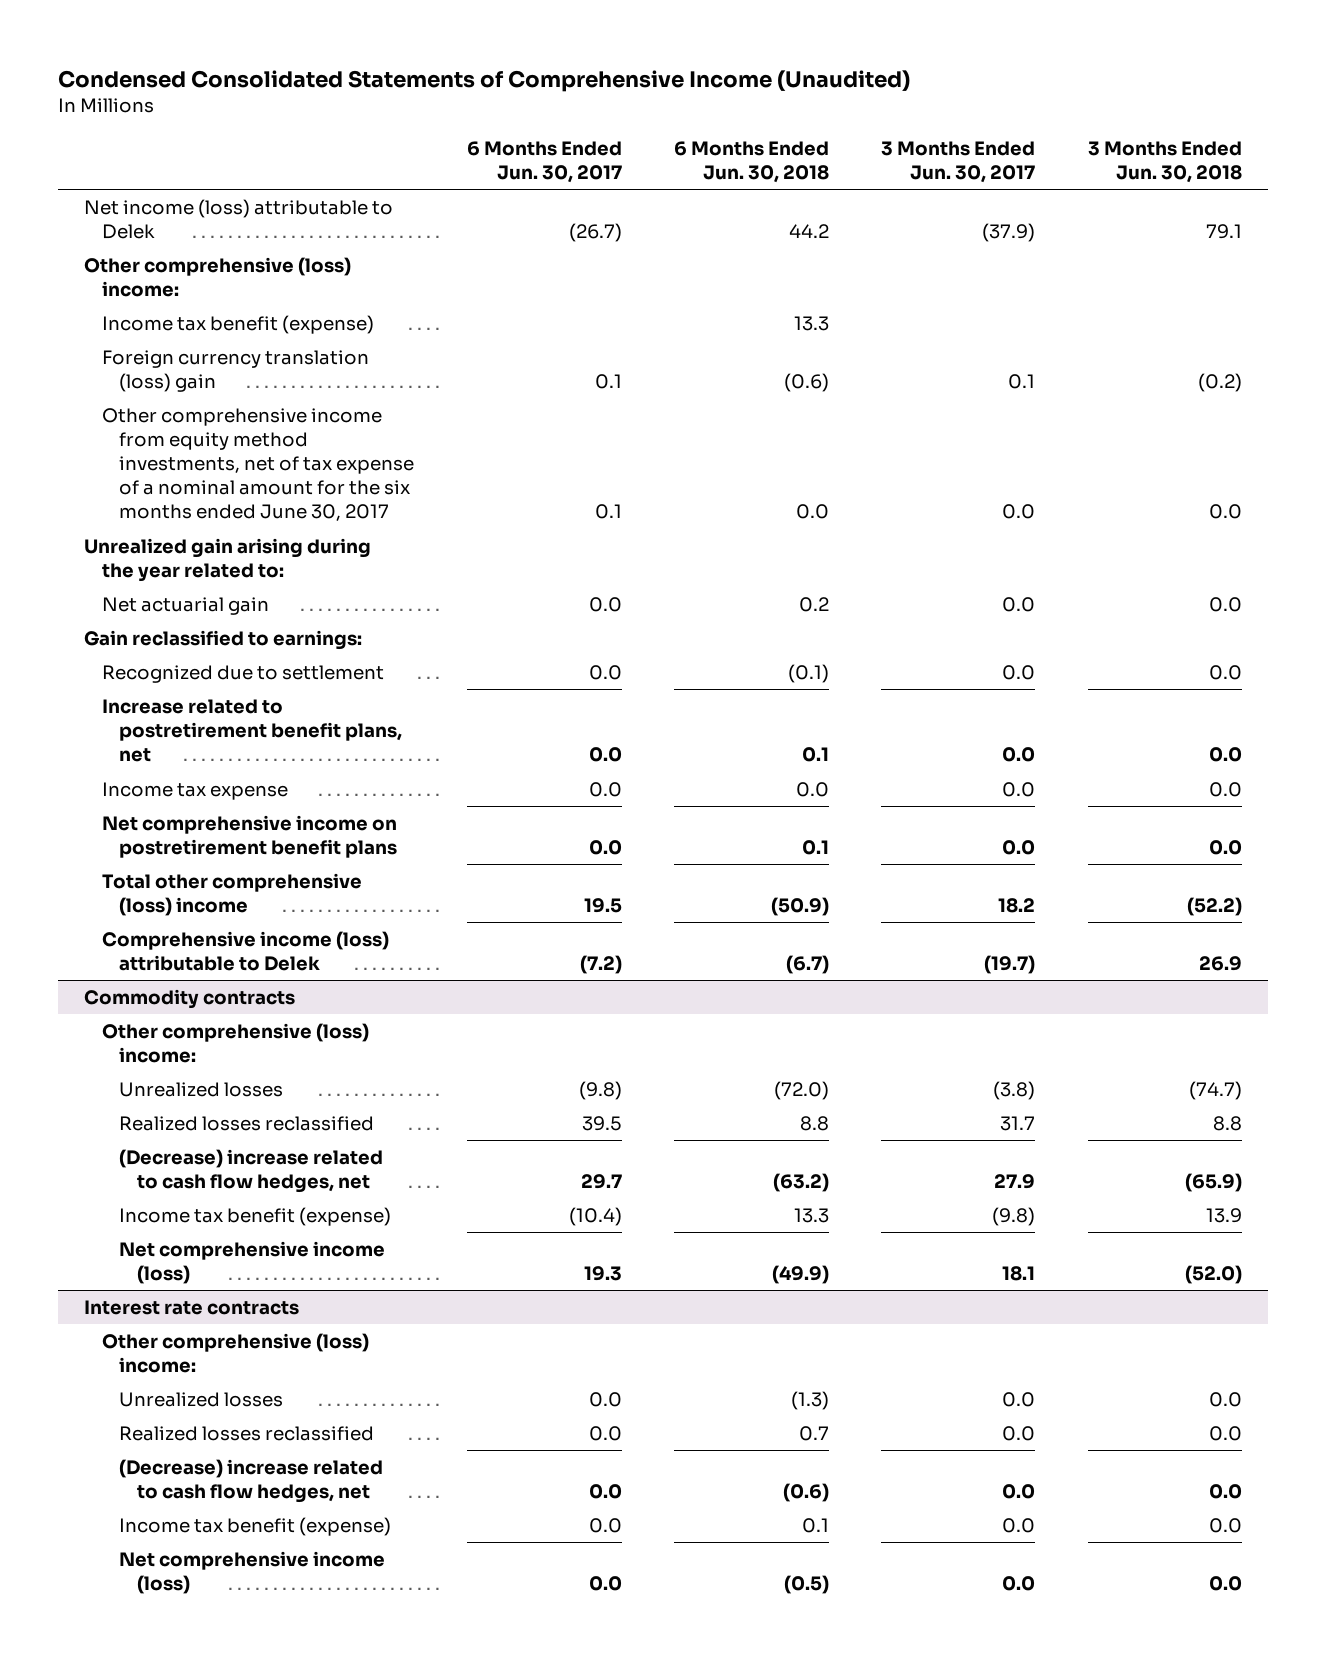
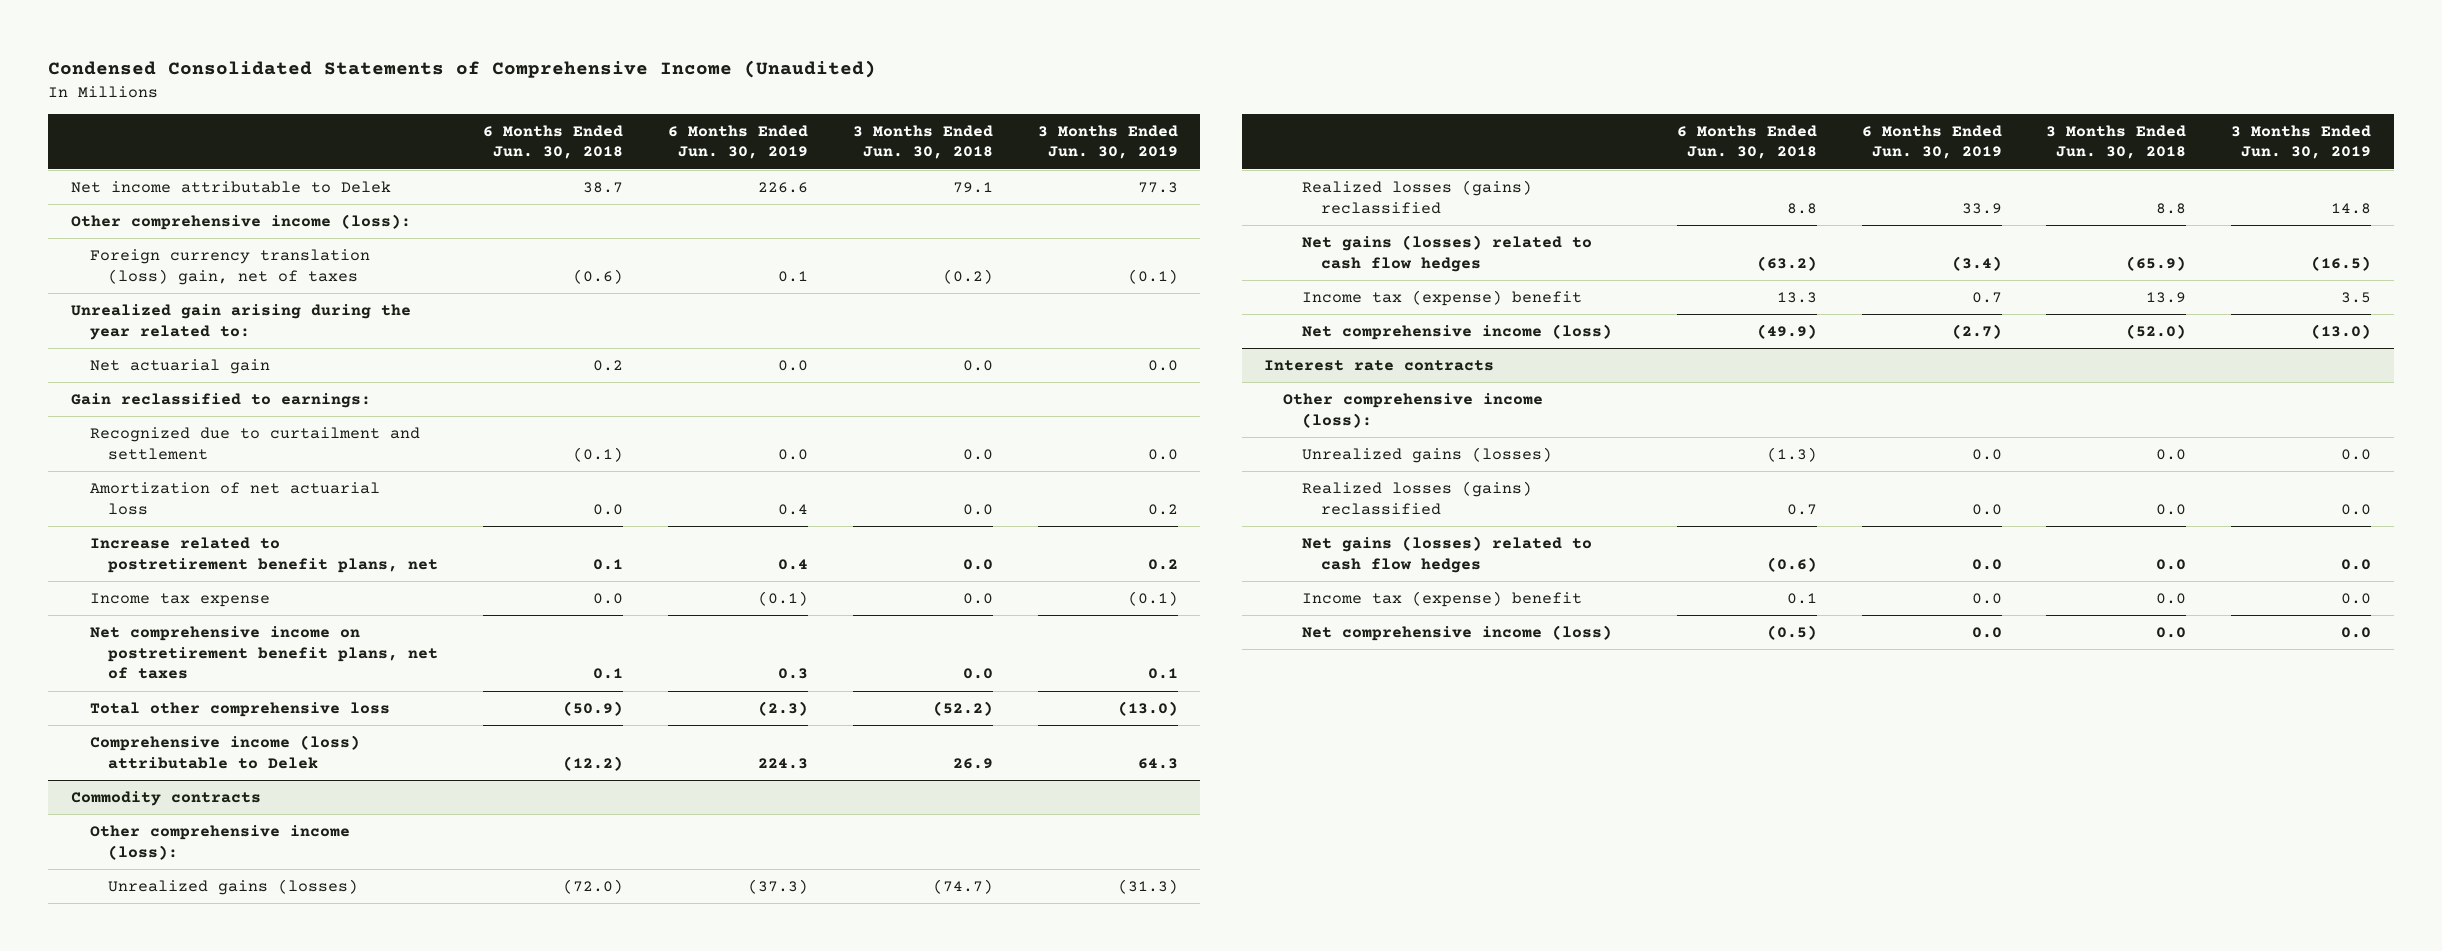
[466,140,622,183] 6 Months Ended Jun. 30, 2017 -> none
[881,140,1036,183] 3 Months Ended Jun. 30, 2017 -> none
none -> [668,124,809,160] 6 Months Ended Jun. 30, 2019
none -> [1037,124,1178,160] 3 Months Ended Jun. 30, 2019
[101,314,374,334] Income tax benefit (expense) -> none
[101,407,415,522] Other comprehensive income from equity method investments, net of tax expense of a nominal amount for the six months ended June 30, 2017 -> none
[84,198,394,240] Net income (loss) attributable to Delek -> [70,180,391,193] Net income attributable to Delek
[788,224,829,239] 44.2 -> [583,181,624,193] 38.7
[84,256,352,298] Other comprehensive (loss) income: -> [70,213,411,230] Other comprehensive income (loss):
[101,349,369,393] Foreign currency translation (loss) gain -> [89,248,370,285] Foreign currency translation (loss) gain, net of taxes
[101,664,384,683] Recognized due to settlement -> [89,426,420,460] Recognized due to curtailment and settlement
none -> [89,481,380,515] Amortization of net actuarial loss
[101,814,398,859] Net comprehensive income on postretirement benefit plans -> [89,625,439,680] Net comprehensive income on postretirement benefit plans, net of taxes
[101,872,362,917] Total other comprehensive (loss) income -> [89,701,390,717] Total other comprehensive loss
[785,955,829,975] (6.7) -> [563,755,624,771] (12.2)
[101,1022,369,1064] Other comprehensive (loss) income: -> [89,824,350,860] Other comprehensive income (loss):
[119,1081,284,1097] Unrealized losses -> [108,878,359,895] Unrealized gains (losses)
[119,1115,375,1131] Realized losses reclassified -> [1301,179,1532,214] Realized losses (gains) reclassified
[119,1148,384,1194] (Decrease) increase related to cash flow hedges, net -> [1301,234,1592,272] Net gains (losses) related to cash flow hedges
[119,1206,392,1226] Income tax benefit (expense) -> [1301,289,1582,306] Income tax (expense) benefit
[101,1332,369,1374] Other comprehensive (loss) income: -> [1283,392,1544,428] Other comprehensive income (loss):
[119,1391,284,1407] Unrealized losses -> [1301,446,1552,463] Unrealized gains (losses)
[119,1425,375,1441] Realized losses reclassified -> [1301,480,1532,515] Realized losses (gains) reclassified
[119,1458,384,1504] (Decrease) increase related to cash flow hedges, net -> [1301,535,1592,573] Net gains (losses) related to cash flow hedges
[119,1516,392,1536] Income tax benefit (expense) -> [1301,590,1582,607] Income tax (expense) benefit

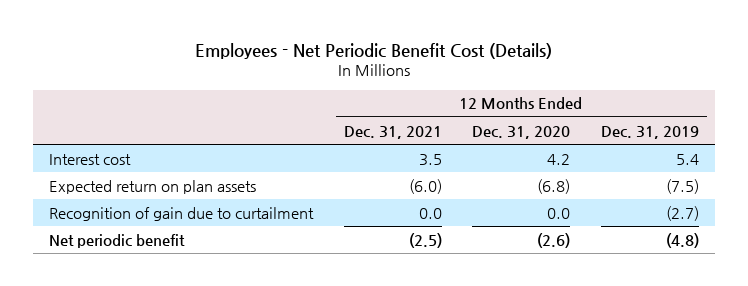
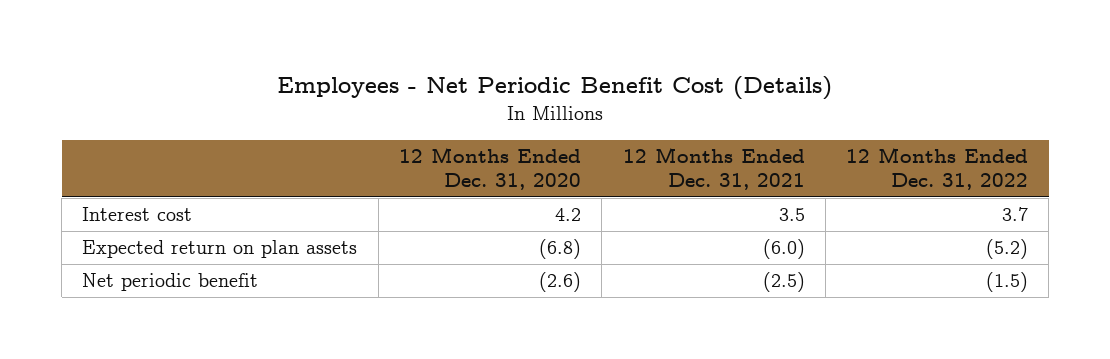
[601,125,700,139] Dec. 31, 2019 -> none
none -> [846,147,1029,191] 12 Months Ended Dec. 31, 2022
[48,206,314,221] Recognition of gain due to curtailment -> none

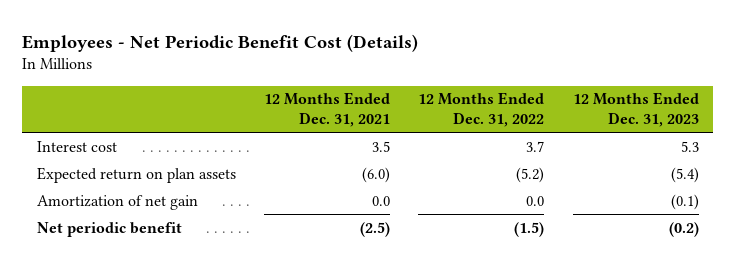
[398,147,581,191] 12 Months Ended Dec. 31, 2020 -> none
none -> [572,92,699,128] 12 Months Ended Dec. 31, 2023
none -> [36,194,198,210] Amortization of net gain

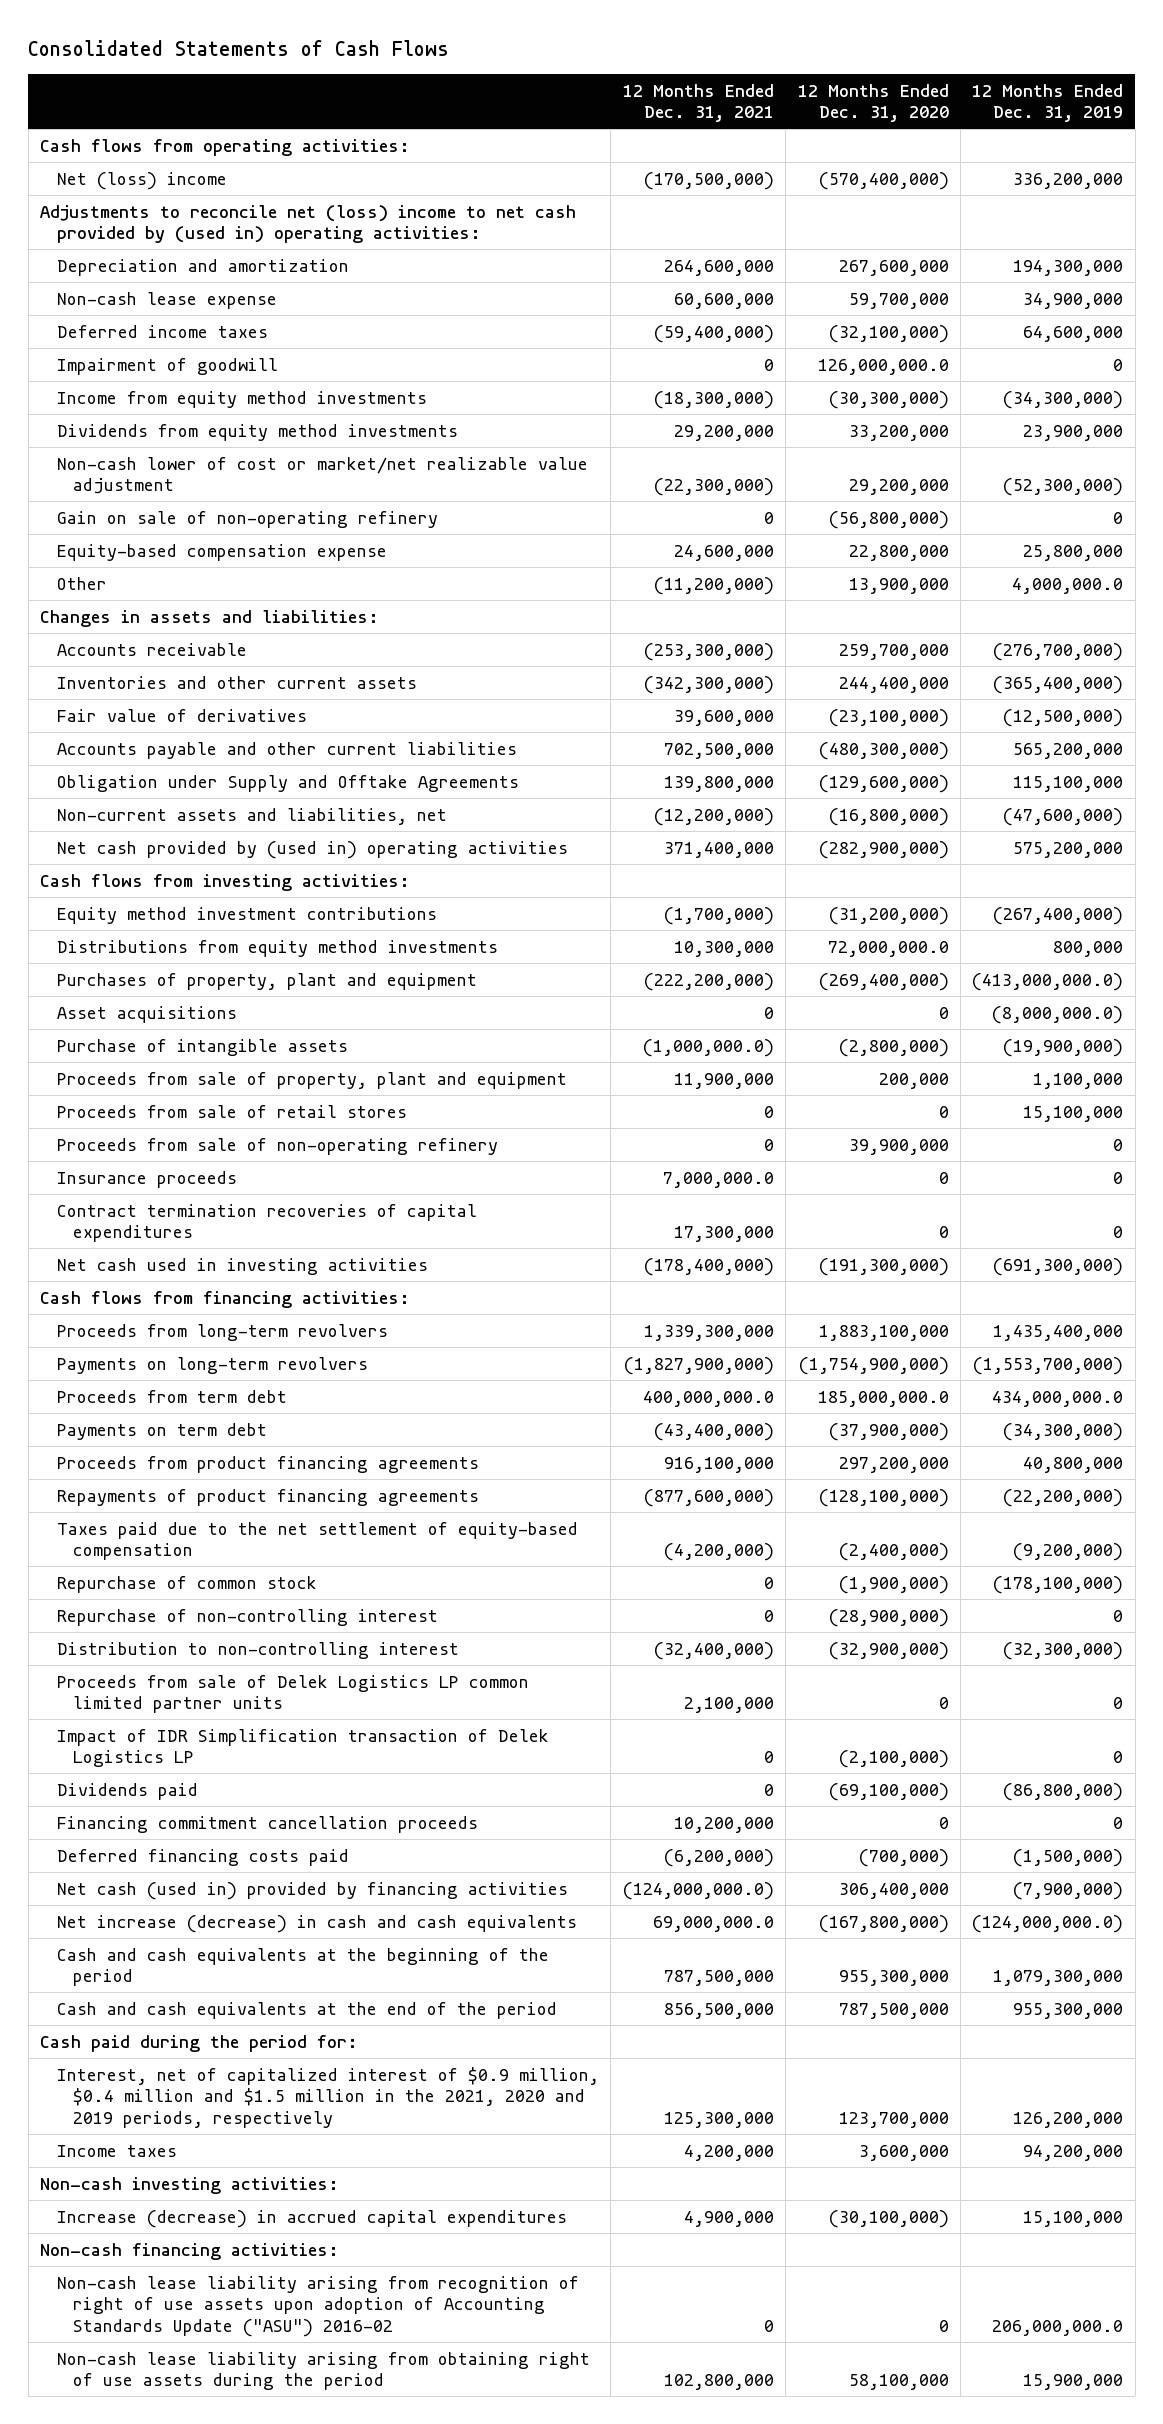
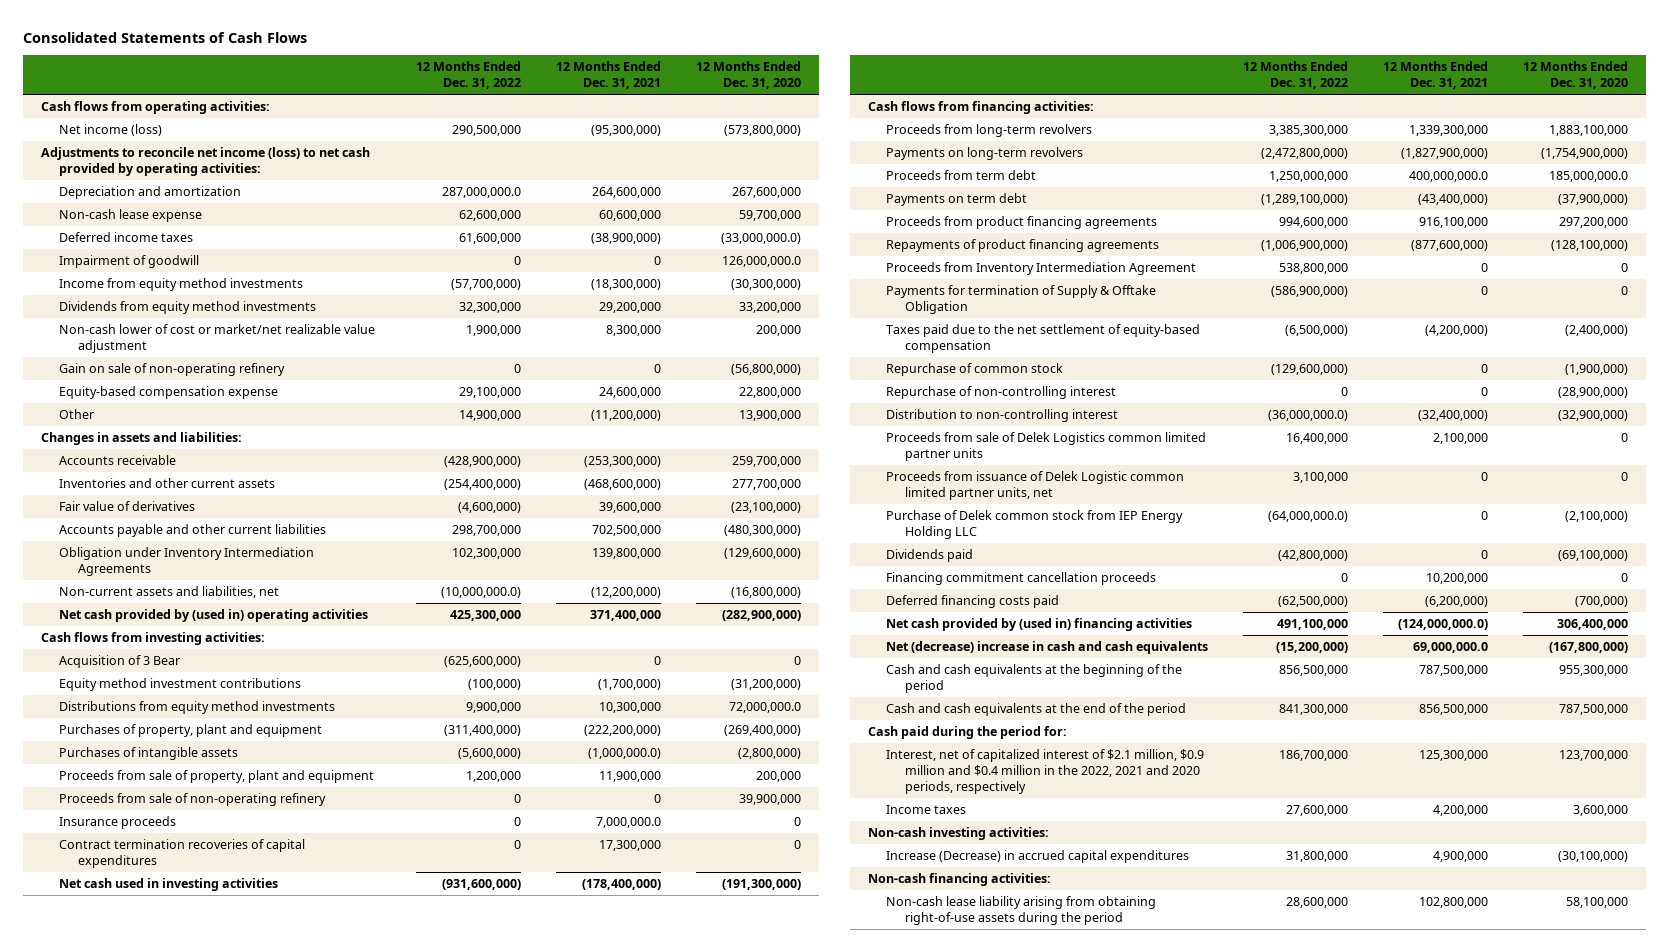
[972,83,1124,123] 12 Months Ended Dec. 31, 2019 -> none
none -> [416,61,522,90] 12 Months Ended Dec. 31, 2022
[56,171,227,190] Net (loss) income -> [59,124,163,137] Net income (loss)
[643,171,774,190] (170,500,000) -> [591,125,662,137] (95,300,000)
[818,171,949,190] (570,400,000) -> [724,125,802,137] (573,800,000)
[40,204,577,244] Adjustments to reconcile net (loss) income to net cash provided by (used in) operating activities: -> [40,147,370,177] Adjustments to reconcile net income (loss) to net cash provided by operating activities:
[653,324,774,343] (59,400,000) -> [591,233,662,245] (38,900,000)
[828,324,949,343] (32,100,000) -> [721,233,802,245] (33,000,000.0)
[653,478,774,497] (22,300,000) -> [606,325,662,337] 8,300,000
[848,479,949,496] 29,200,000 -> [756,325,802,337] 200,000
[643,675,774,694] (342,300,000) -> [584,479,662,491] (468,600,000)
[838,676,949,693] 244,400,000 -> [732,479,802,491] 277,700,000
[56,774,519,792] Obligation under Supply and Offtake Agreements -> [59,547,315,577] Obligation under Inventory Intermediation Agreements
none -> [59,655,181,669] Acquisition of 3 Bear
[56,1005,237,1023] Asset acquisitions -> none
[56,1038,348,1056] Purchase of intangible assets -> [59,747,239,761] Purchases of intangible assets
[56,1104,407,1118] Proceeds from sale of retail stores -> none
none -> [886,262,1197,276] Proceeds from Inventory Intermediation Agreement
none -> [886,285,1157,315] Payments for termination of Supply & Offtake Obligation
none -> [886,432,1207,462] Proceeds from sale of Delek Logistics common limited partner units
[56,1674,529,1714] Proceeds from sale of Delek Logistics LP common limited partner units -> [886,471,1185,501] Proceeds from issuance of Delek Logistic common limited partner units, net
[683,1697,774,1714] 2,100,000 -> [1481,472,1489,482] 0
[56,1728,549,1768] Impact of IDR Simplification transaction of Delek Logistics LP -> [886,510,1184,540] Purchase of Delek common stock from IEP Energy Holding LLC
[56,1881,568,1900] Net cash (used in) provided by financing activities -> [886,618,1193,632] Net cash provided by (used in) financing activities
[56,1914,577,1933] Net increase (decrease) in cash and cash equivalents -> [886,641,1209,655] Net (decrease) increase in cash and cash equivalents
[56,2066,599,2128] Interest, net of capitalized interest of $0.9 million, $0.4 million and $1.5 million in the 2021, 2020 and 2019 periods, respectively -> [886,749,1205,794] Interest, net of capitalized interest of $2.1 million, $0.9 million and $0.4 million in the 2022, 2021 and 2020 periods, respectively
[56,2209,567,2228] Increase (decrease) in accrued capital expenditures -> [886,850,1190,864] Increase (Decrease) in accrued capital expenditures
[56,2275,579,2337] Non-cash lease liability arising from recognition of right of use assets upon adoption of Accounting Standards Update ("ASU") 2016-02 -> none
[56,2351,590,2391] Non-cash lease liability arising from obtaining right of use assets during the period -> [886,896,1157,926] Non-cash lease liability arising from obtaining right-of-use assets during the period

